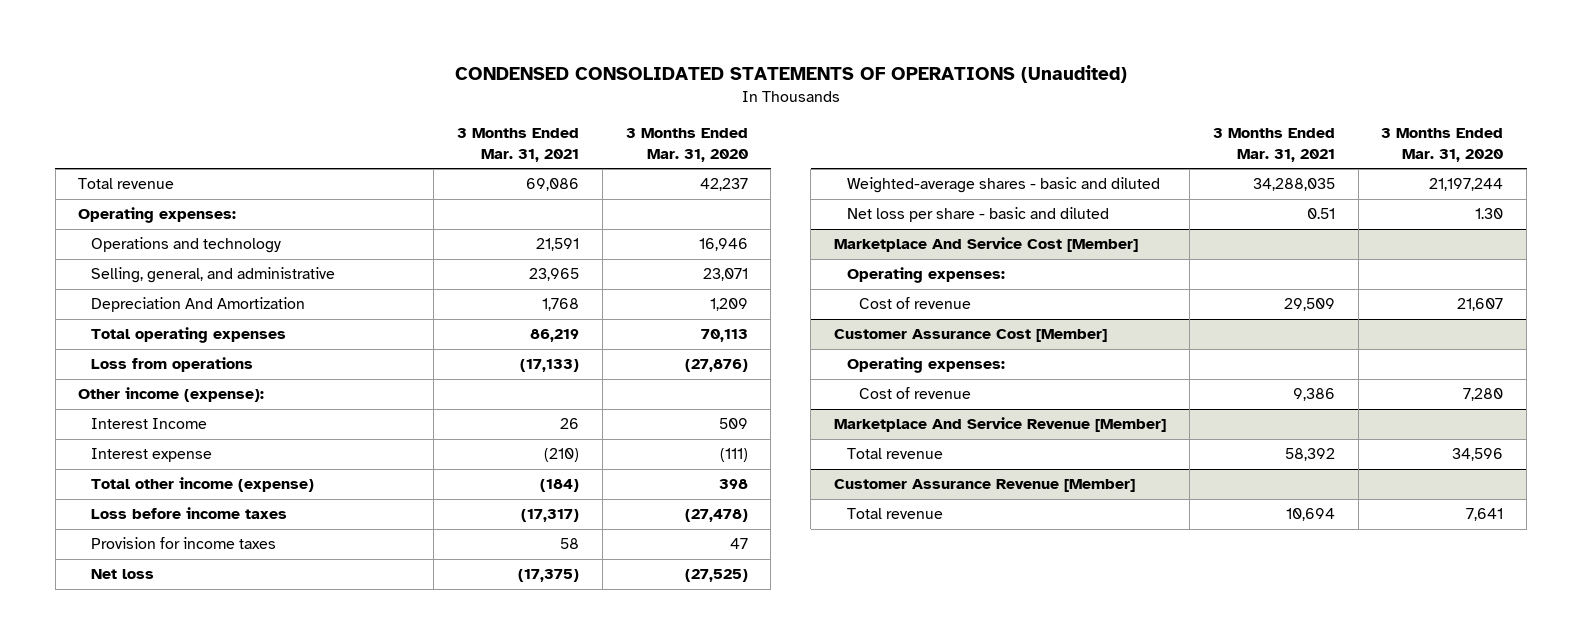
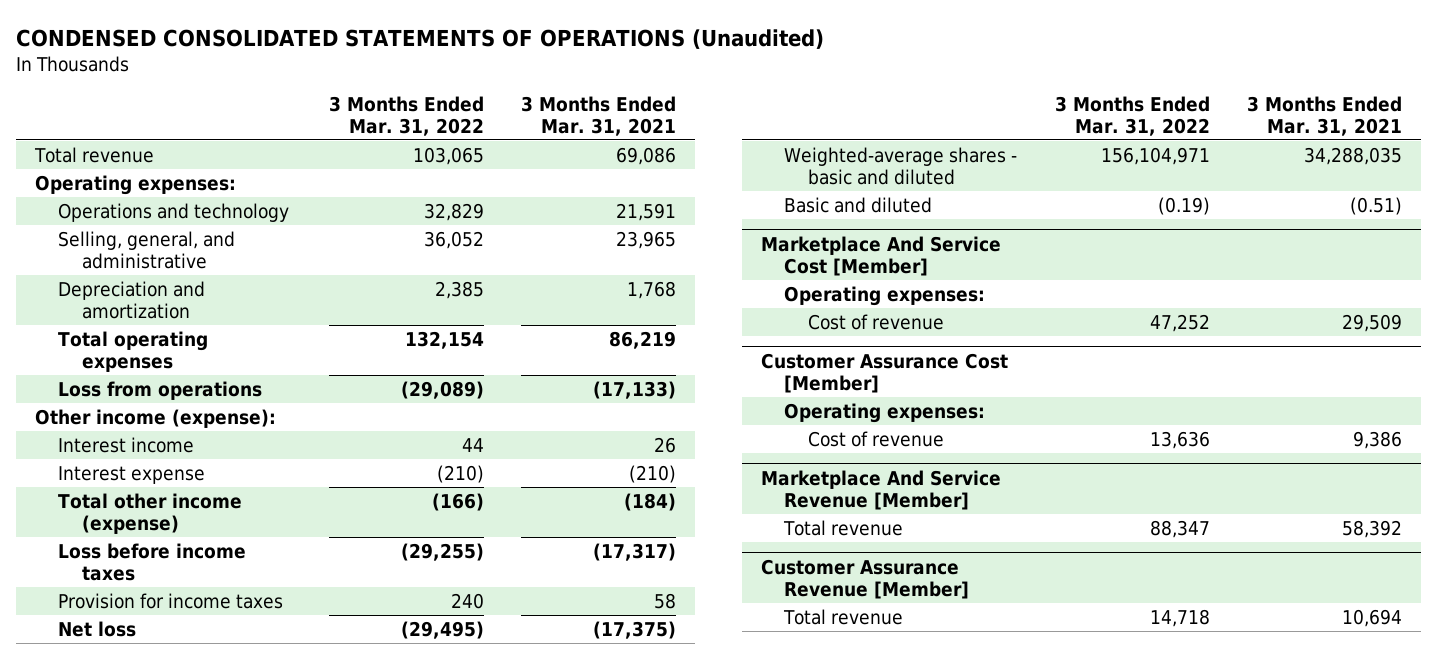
[625,128,748,162] 3 Months Ended Mar. 31, 2020 -> none
none -> [328,96,484,136] 3 Months Ended Mar. 31, 2022
[90,297,305,313] Depreciation And Amortization -> [58,280,206,319] Depreciation and amortization
[90,418,207,430] Interest Income -> [58,436,195,453] Interest income
[846,207,1109,223] Net loss per share - basic and diluted -> [784,196,933,213] Basic and diluted
[1306,208,1335,220] 0.51 -> [1350,196,1403,215] (0.51)

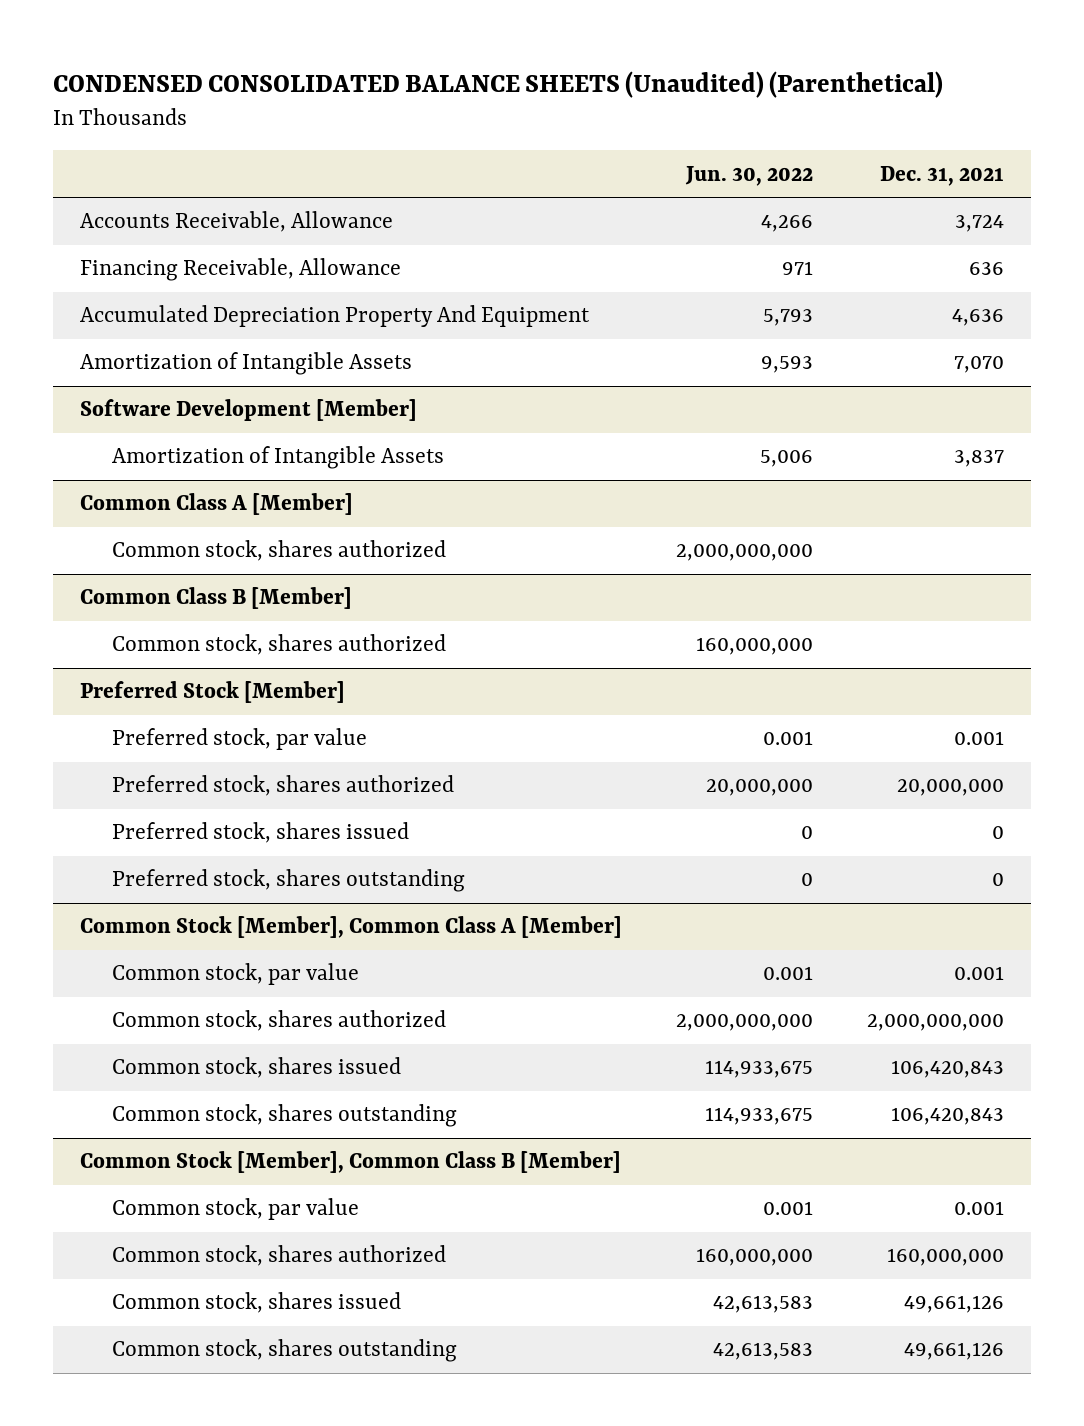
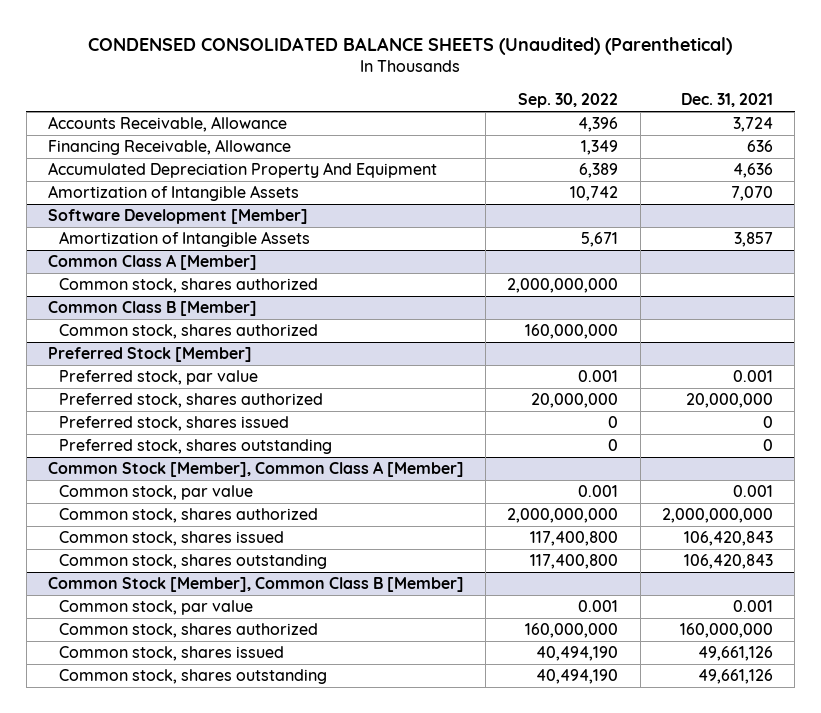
[684,165,813,186] Jun. 30, 2022 -> none
none -> [518,93,619,109] Sep. 30, 2022
[953,450,1004,468] 3,837 -> [733,232,773,248] 3,857

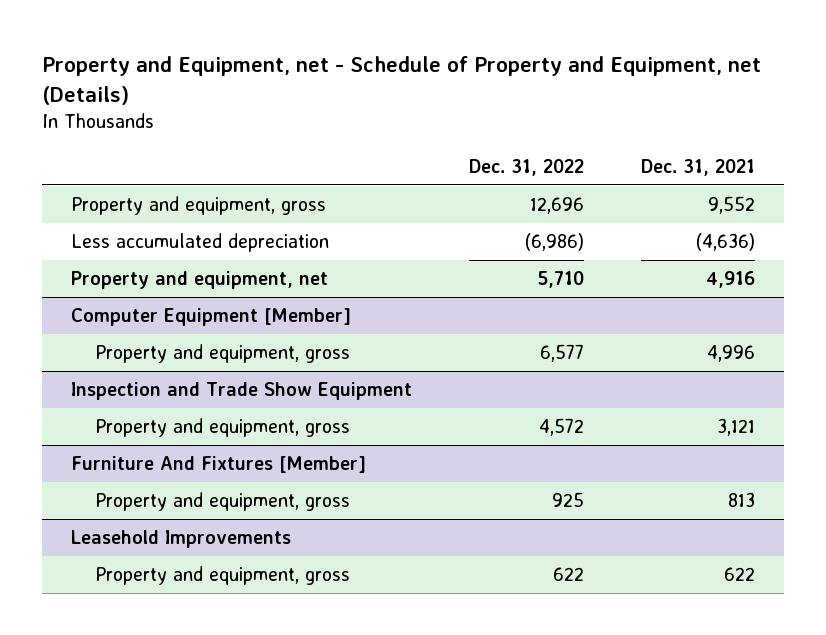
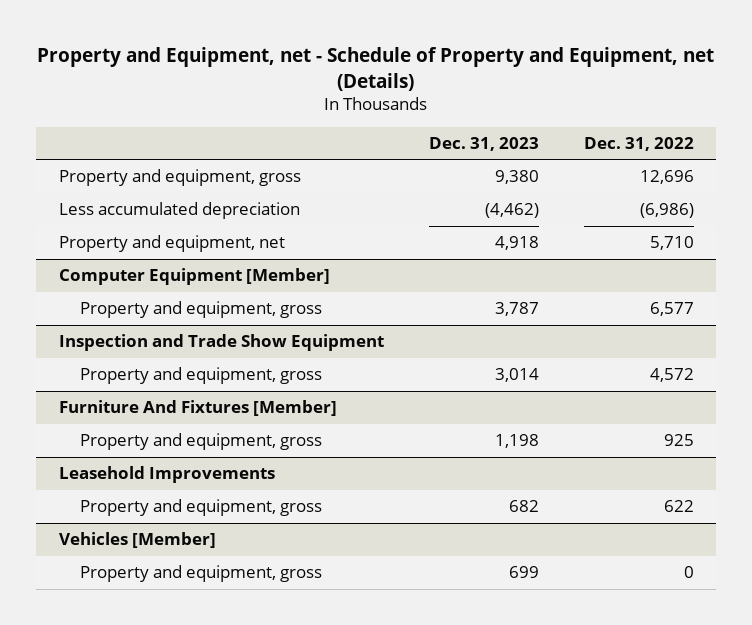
[641,158,756,176] Dec. 31, 2021 -> none
none -> [428,136,539,151] Dec. 31, 2023
none -> [58,532,216,549] Vehicles [Member]
none -> [80,565,323,583] Property and equipment, gross

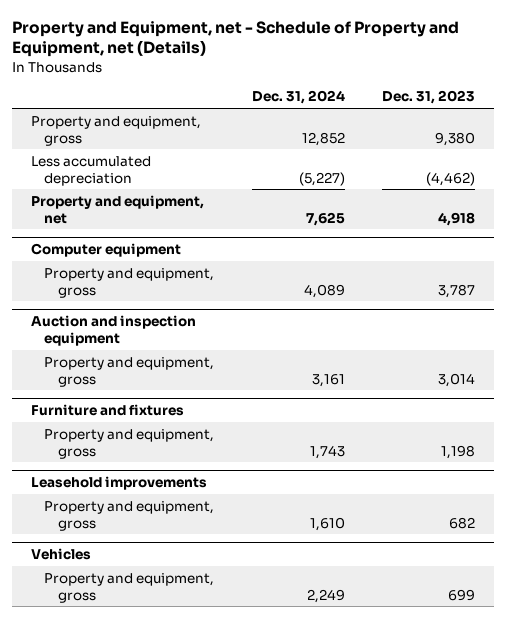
[583,136,694,151] Dec. 31, 2022 -> none
none -> [251,90,345,105] Dec. 31, 2024
[58,268,330,286] Computer Equipment [Member] -> [30,243,181,258] Computer equipment
[58,334,384,352] Inspection and Trade Show Equipment -> [30,315,196,347] Auction and inspection equipment
[58,400,337,417] Furniture And Fixtures [Member] -> [30,404,184,417] Furniture and fixtures
[58,466,275,484] Leasehold Improvements -> [30,476,207,491] Leasehold improvements
[58,532,216,549] Vehicles [Member] -> [30,548,91,561] Vehicles

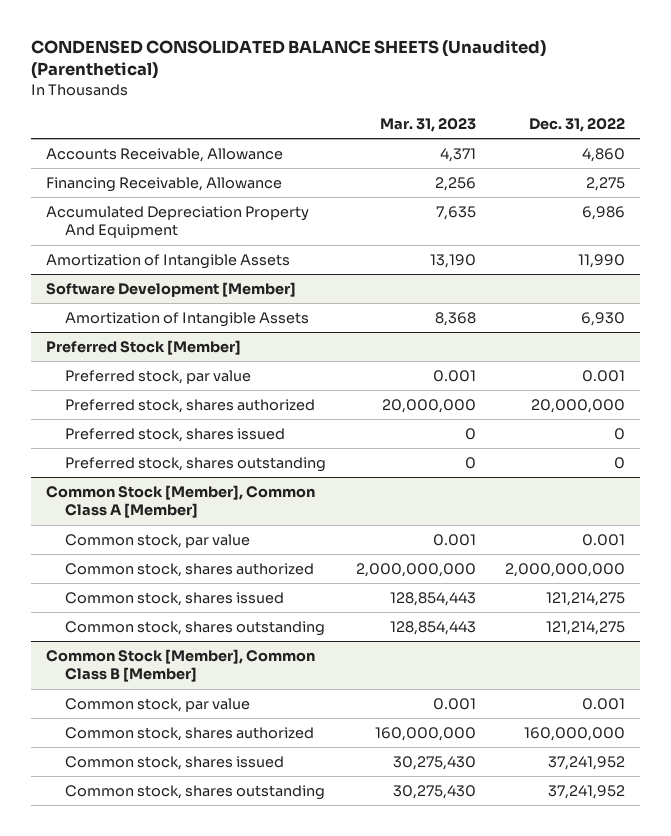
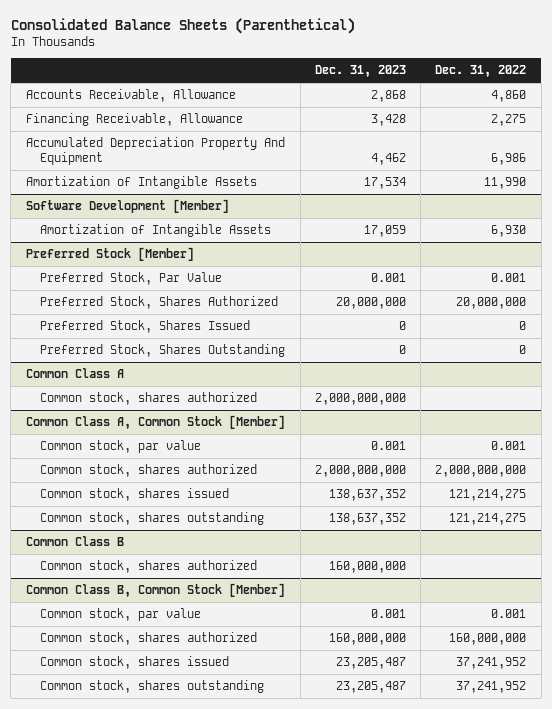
[30,40,546,80] CONDENSED CONSOLIDATED BALANCE SHEETS (Unaudited) (Parenthetical) -> [10,17,355,34] Consolidated Balance Sheets (Parenthetical)
[379,117,476,132] Mar. 31, 2023 -> none
none -> [314,65,406,78] Dec. 31, 2023
[65,369,252,384] Preferred stock, par value -> [40,272,223,286] Preferred Stock, Par Value
[65,398,316,413] Preferred stock, shares authorized -> [40,296,279,310] Preferred Stock, Shares Authorized
[65,427,286,442] Preferred stock, shares issued -> [40,320,251,334] Preferred Stock, Shares Issued
[65,456,327,472] Preferred stock, shares outstanding -> [40,344,286,358] Preferred Stock, Shares Outstanding
none -> [25,368,124,379] Common Class A
none -> [40,392,258,406] Common stock, shares authorized
[45,484,315,519] Common Stock [Member], Common Class A [Member] -> [25,415,285,430] Common Class A, Common Stock [Member]
none -> [25,536,124,547] Common Class B
none -> [40,560,258,574] Common stock, shares authorized
[45,648,315,683] Common Stock [Member], Common Class B [Member] -> [25,583,285,598] Common Class B, Common Stock [Member]

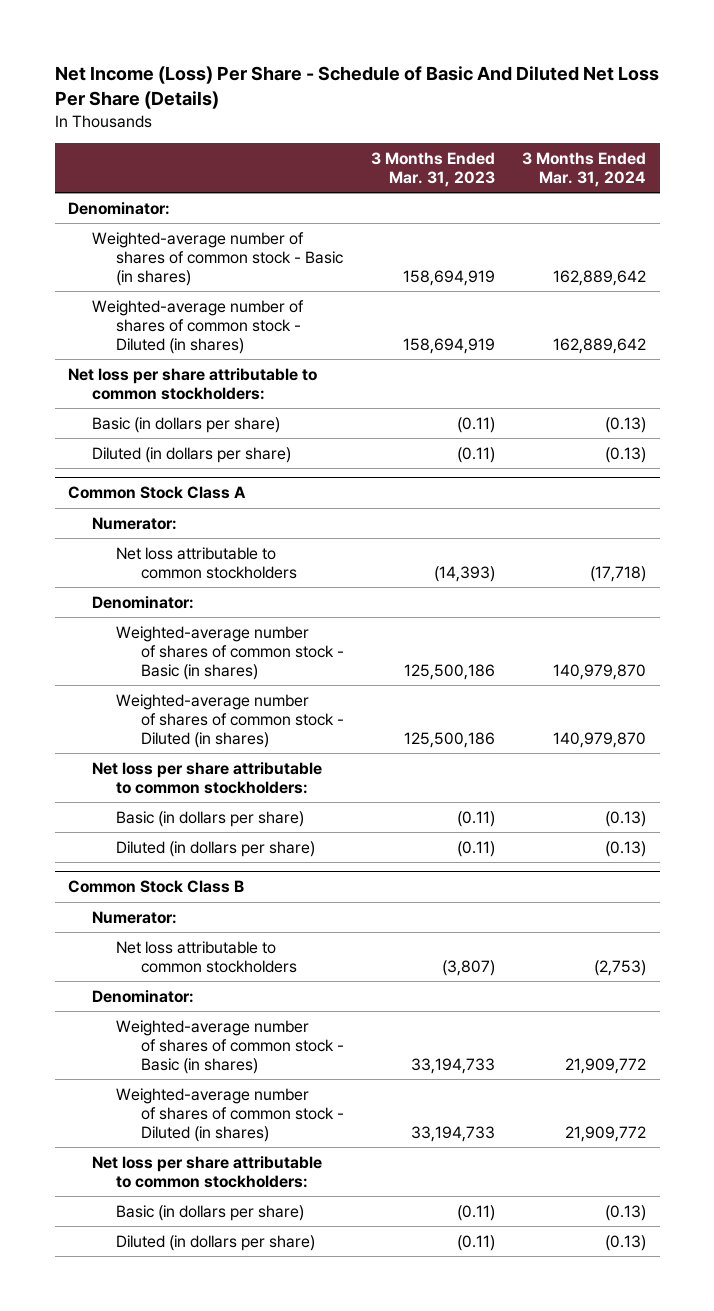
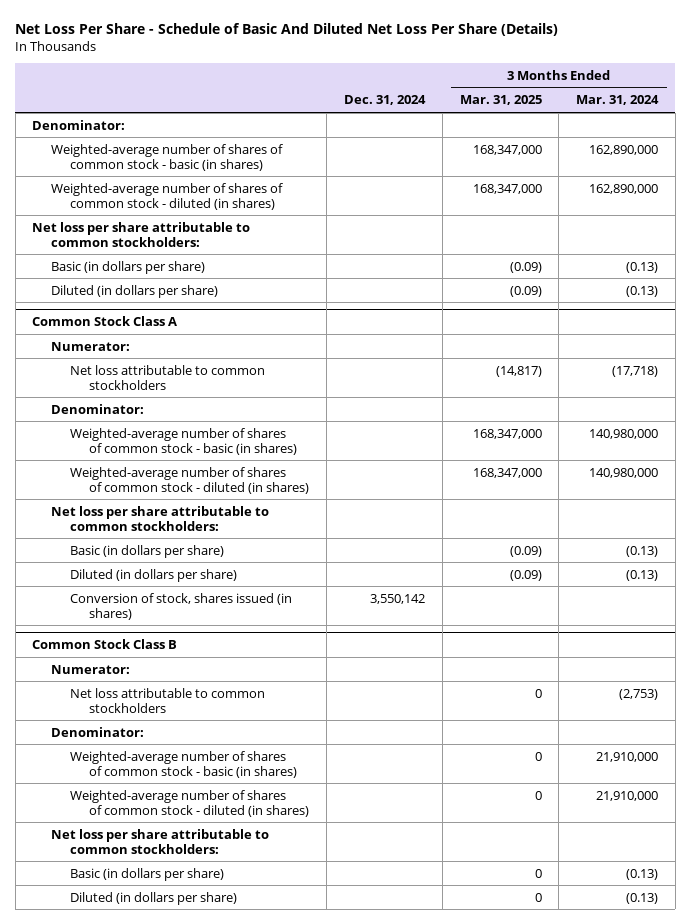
[54,65,659,109] Net Income (Loss) Per Share - Schedule of Basic And Diluted Net Loss Per Share (Details) -> [15,23,559,37] Net Loss Per Share - Schedule of Basic And Diluted Net Loss Per Share (Details)
[370,151,495,187] 3 Months Ended Mar. 31, 2023 -> none
none -> [343,95,426,106] Dec. 31, 2024
none -> [459,95,542,106] Mar. 31, 2025
[92,231,344,287] Weighted-average number of shares of common stock - Basic (in shares) -> [51,143,284,171] Weighted-average number of shares of common stock - basic (in shares)
[553,270,647,287] 162,889,642 -> [589,144,659,155] 162,890,000
[92,299,305,355] Weighted-average number of shares of common stock - Diluted (in shares) -> [51,182,284,210] Weighted-average number of shares of common stock - diluted (in shares)
[553,338,647,355] 162,889,642 -> [589,183,659,194] 162,890,000
[116,625,344,681] Weighted-average number of shares of common stock - Basic (in shares) -> [70,427,298,455] Weighted-average number of shares of common stock - basic (in shares)
[553,664,647,681] 140,979,870 -> [589,428,659,439] 140,980,000
[116,693,344,749] Weighted-average number of shares of common stock - Diluted (in shares) -> [70,466,310,494] Weighted-average number of shares of common stock - diluted (in shares)
[553,732,647,749] 140,979,870 -> [589,467,659,478] 140,980,000
none -> [70,592,293,620] Conversion of stock, shares issued (in shares)
[116,1019,344,1075] Weighted-average number of shares of common stock - Basic (in shares) -> [70,750,298,778] Weighted-average number of shares of common stock - basic (in shares)
[565,1058,647,1075] 21,909,772 -> [596,751,659,762] 21,910,000
[116,1087,344,1143] Weighted-average number of shares of common stock - Diluted (in shares) -> [70,789,310,817] Weighted-average number of shares of common stock - diluted (in shares)
[565,1126,647,1143] 21,909,772 -> [596,790,659,801] 21,910,000

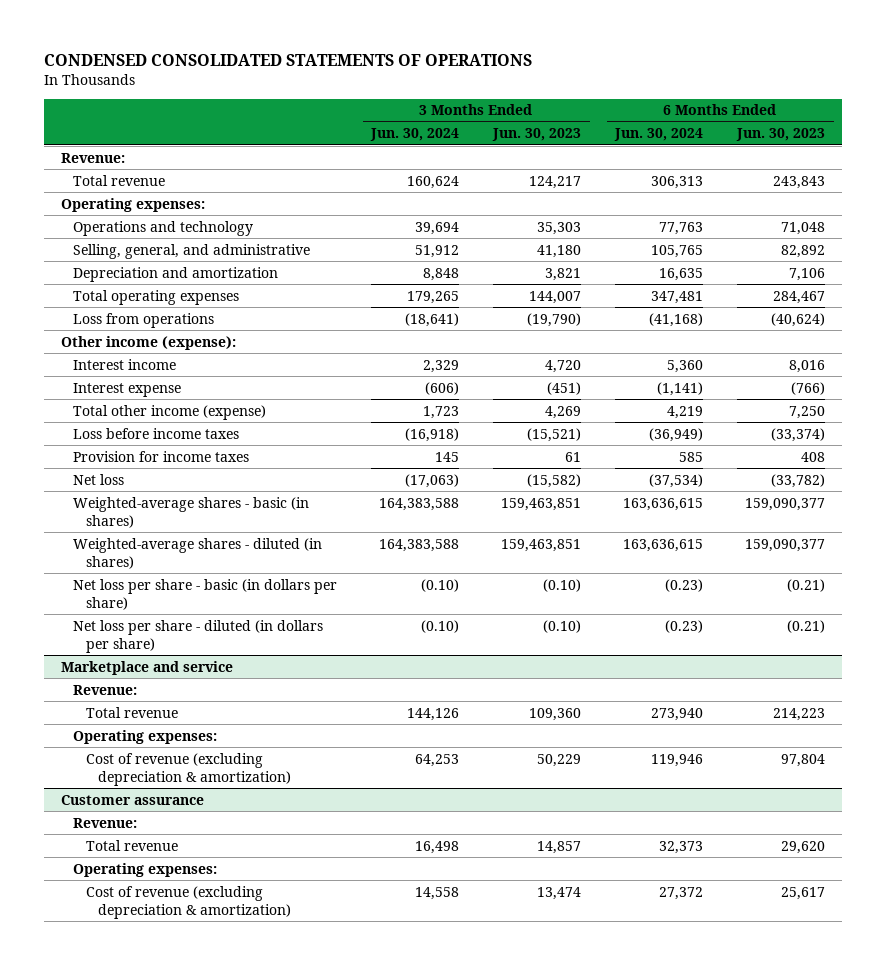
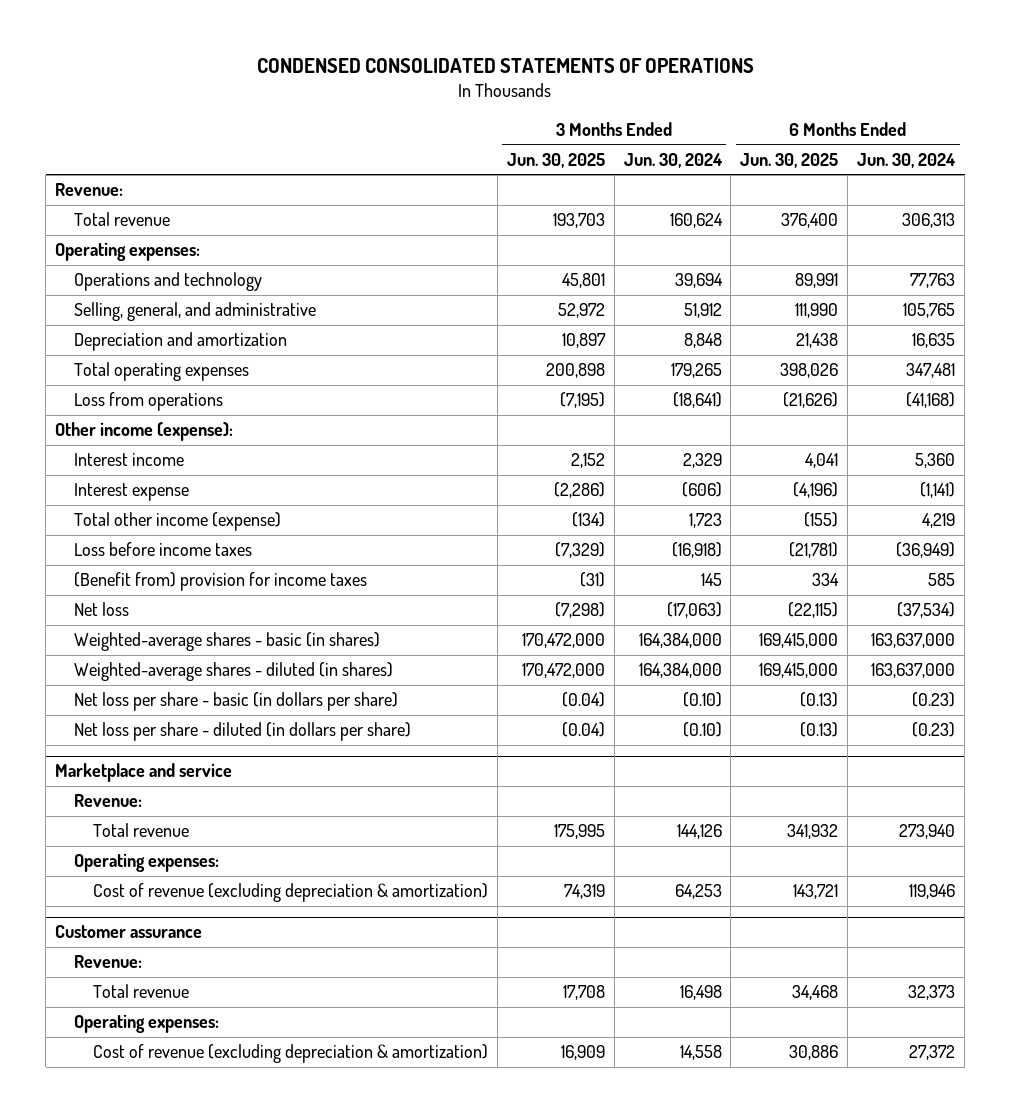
[492,128,582,142] Jun. 30, 2023 -> none
[736,128,826,142] Jun. 30, 2023 -> none
none -> [506,152,605,168] Jun. 30, 2025
none -> [740,152,839,168] Jun. 30, 2025
[73,450,250,462] Provision for income taxes -> [73,572,367,592] (Benefit from) provision for income taxes
[379,497,460,511] 164,383,588 -> [638,633,722,649] 164,384,000
[623,497,704,511] 163,636,615 -> [871,633,956,649] 163,637,000
[379,538,460,552] 164,383,588 -> [638,663,722,679] 164,384,000
[623,538,704,552] 163,636,615 -> [871,663,956,679] 163,637,000

